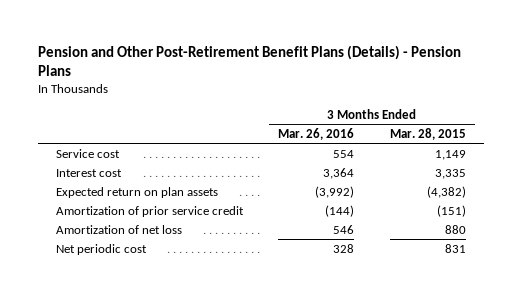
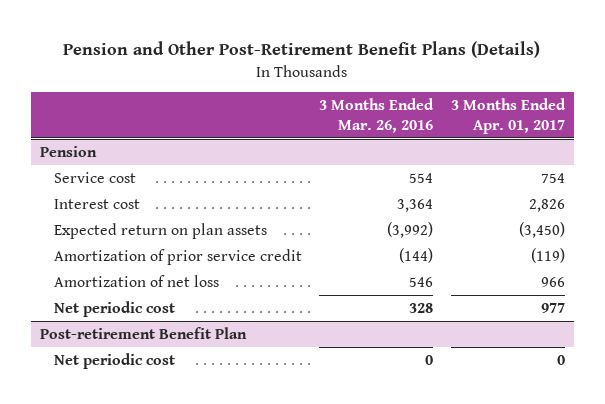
[37,44,461,77] Pension and Other Post-Retirement Benefit Plans (Details) - Pension Plans -> [63,41,541,59] Pension and Other Post-Retirement Benefit Plans (Details)
[389,127,466,140] Mar. 28, 2015 -> none
none -> [451,98,567,134] 3 Months Ended Apr. 01, 2017
none -> [39,145,97,157] Pension
none -> [39,326,247,339] Post-retirement Benefit Plan
none -> [53,352,175,369] Net periodic cost

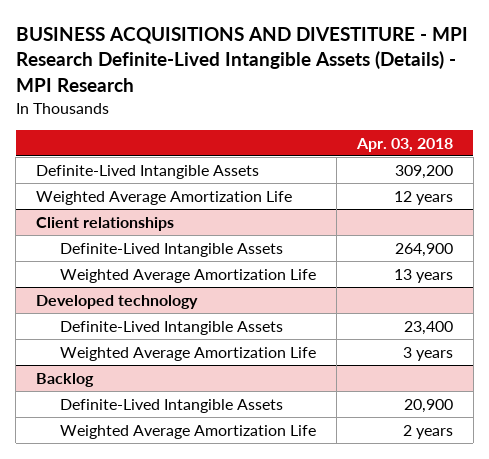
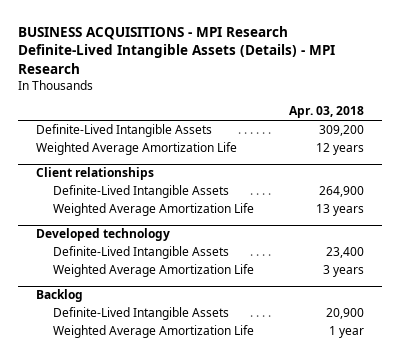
[15,27,468,92] BUSINESS ACQUISITIONS AND DIVESTITURE - MPI Research Definite-Lived Intangible Assets (Details) - MPI Research -> [18,25,336,74] BUSINESS ACQUISITIONS - MPI Research Definite-Lived Intangible Assets (Details) - MPI Research
[402,424,453,439] 2 years -> [329,326,365,339] 1 year

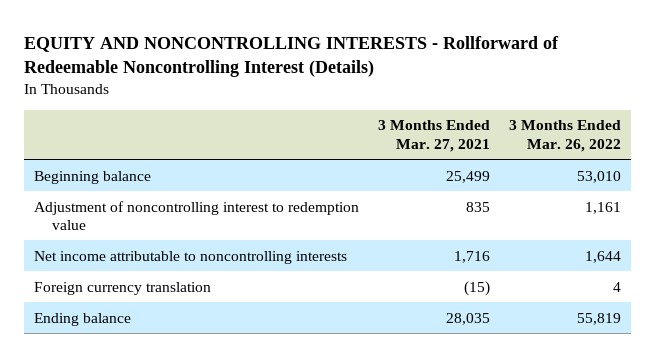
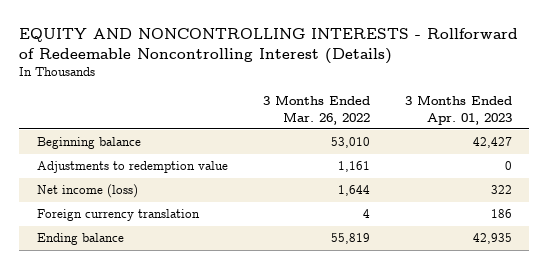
[378,120,491,152] 3 Months Ended Mar. 27, 2021 -> none
none -> [404,94,512,125] 3 Months Ended Apr. 01, 2023
[33,200,359,231] Adjustment of noncontrolling interest to redemption value -> [36,161,228,174] Adjustments to redemption value
[33,250,347,264] Net income attributable to noncontrolling interests -> [36,184,138,199] Net income (loss)

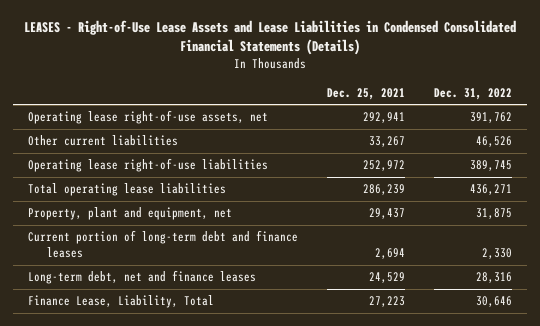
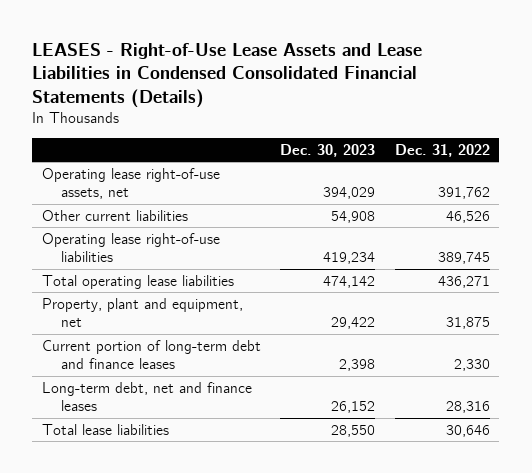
[327,87,406,100] Dec. 25, 2021 -> none
none -> [280,143,376,157] Dec. 30, 2023
[27,295,214,309] Finance Lease, Liability, Total -> [41,423,169,435] Total lease liabilities

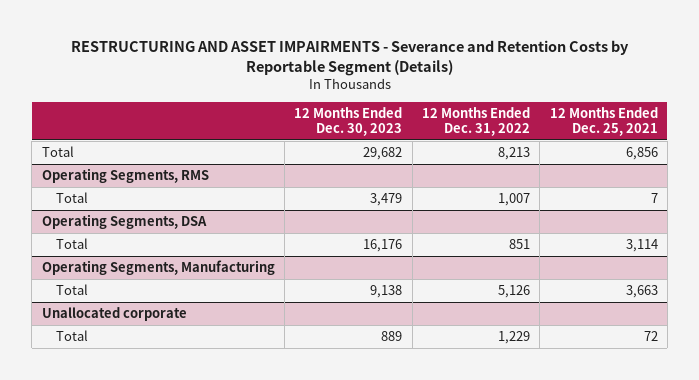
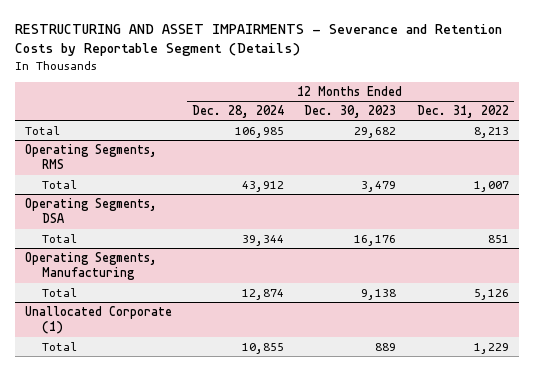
[549,106,658,136] 12 Months Ended Dec. 25, 2021 -> none
none -> [192,104,285,118] Dec. 28, 2024
[41,307,187,322] Unallocated corporate -> [25,305,173,335] Unallocated Corporate (1)

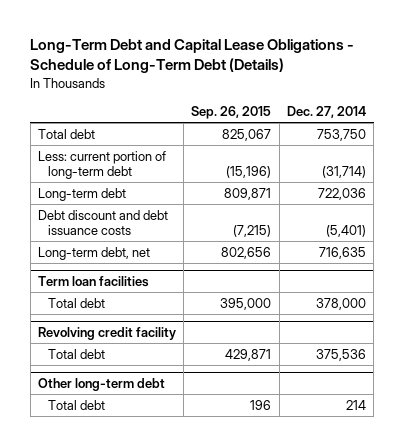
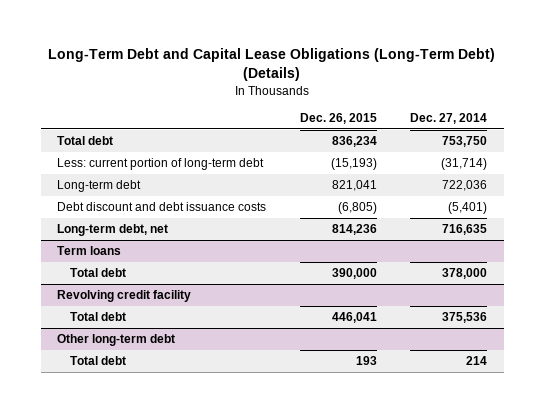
[30,39,355,74] Long-Term Debt and Capital Lease Obligations - Schedule of Long-Term Debt (Details) -> [48,48,496,82] Long-Term Debt and Capital Lease Obligations (Long-Term Debt) (Details)
[191,106,272,120] Sep. 26, 2015 -> none
none -> [299,112,377,124] Dec. 26, 2015
[37,276,149,288] Term loan facilities -> [57,246,122,256] Term loans

